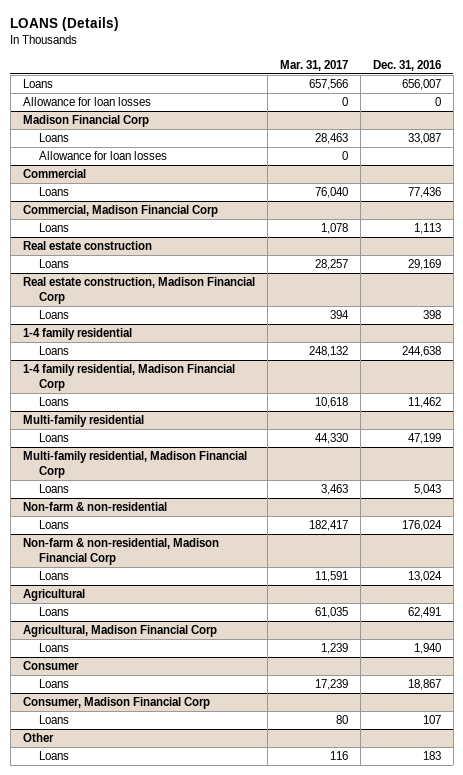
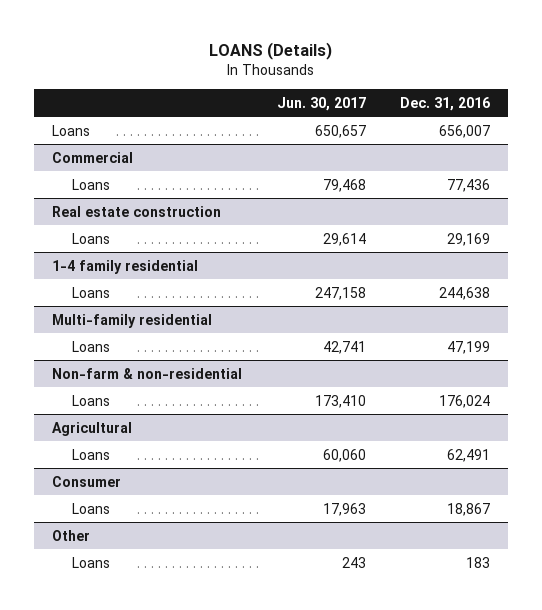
[279,59,348,71] Mar. 31, 2017 -> none
none -> [276,96,366,111] Jun. 30, 2017
[22,97,151,107] Allowance for loan losses -> none
[22,115,149,128] Madison Financial Corp -> none
[38,133,69,143] Loans -> none
[38,151,167,161] Allowance for loan losses -> none
[22,205,218,218] Commercial, Madison Financial Corp -> none
[38,223,69,233] Loans -> none
[22,277,255,304] Real estate construction, Madison Financial Corp -> none
[38,310,69,320] Loans -> none
[22,364,235,391] 1-4 family residential, Madison Financial Corp -> none
[38,397,69,407] Loans -> none
[22,451,247,478] Multi-family residential, Madison Financial Corp -> none
[38,484,69,494] Loans -> none
[22,538,219,565] Non-farm & non-residential, Madison Financial Corp -> none
[38,571,69,581] Loans -> none
[22,625,217,638] Agricultural, Madison Financial Corp -> none
[38,643,69,653] Loans -> none
[22,697,210,710] Consumer, Madison Financial Corp -> none
[38,715,69,725] Loans -> none

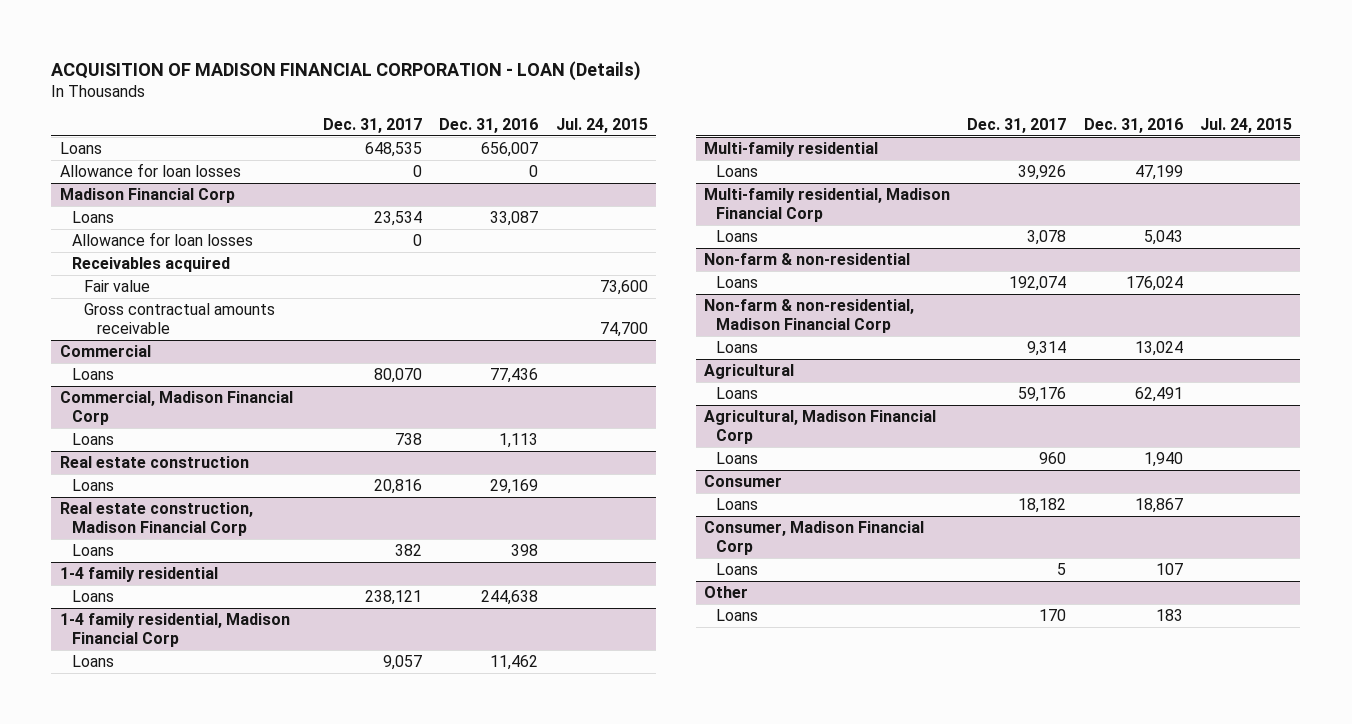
[209,42,333,61] LOANS (Details) -> [51,60,642,81] ACQUISITION OF MADISON FINANCIAL CORPORATION - LOAN (Details)
[276,96,366,111] Jun. 30, 2017 -> none
none -> [323,117,423,133] Dec. 31, 2017
none -> [555,117,648,133] Jul. 24, 2015
none -> [59,163,241,178] Allowance for loan losses
none -> [59,188,235,204] Madison Financial Corp
none -> [72,211,115,224] Loans
none -> [72,232,254,247] Allowance for loan losses
none -> [72,257,231,273] Receivables acquired
none -> [84,280,151,293] Fair value
none -> [84,303,276,334] Gross contractual amounts receivable
none -> [59,391,293,425] Commercial, Madison Financial Corp
none -> [72,433,115,446] Loans
none -> [59,502,253,536] Real estate construction, Madison Financial Corp
none -> [72,544,115,557] Loans
none -> [59,613,290,647] 1-4 family residential, Madison Financial Corp
none -> [72,655,115,668] Loans
none -> [704,188,951,222] Multi-family residential, Madison Financial Corp
none -> [716,230,759,243] Loans
none -> [704,299,915,333] Non-farm & non-residential, Madison Financial Corp
none -> [716,341,759,354] Loans
none -> [704,410,937,444] Agricultural, Madison Financial Corp
none -> [716,452,759,465] Loans
none -> [704,521,925,555] Consumer, Madison Financial Corp
none -> [716,563,759,576] Loans

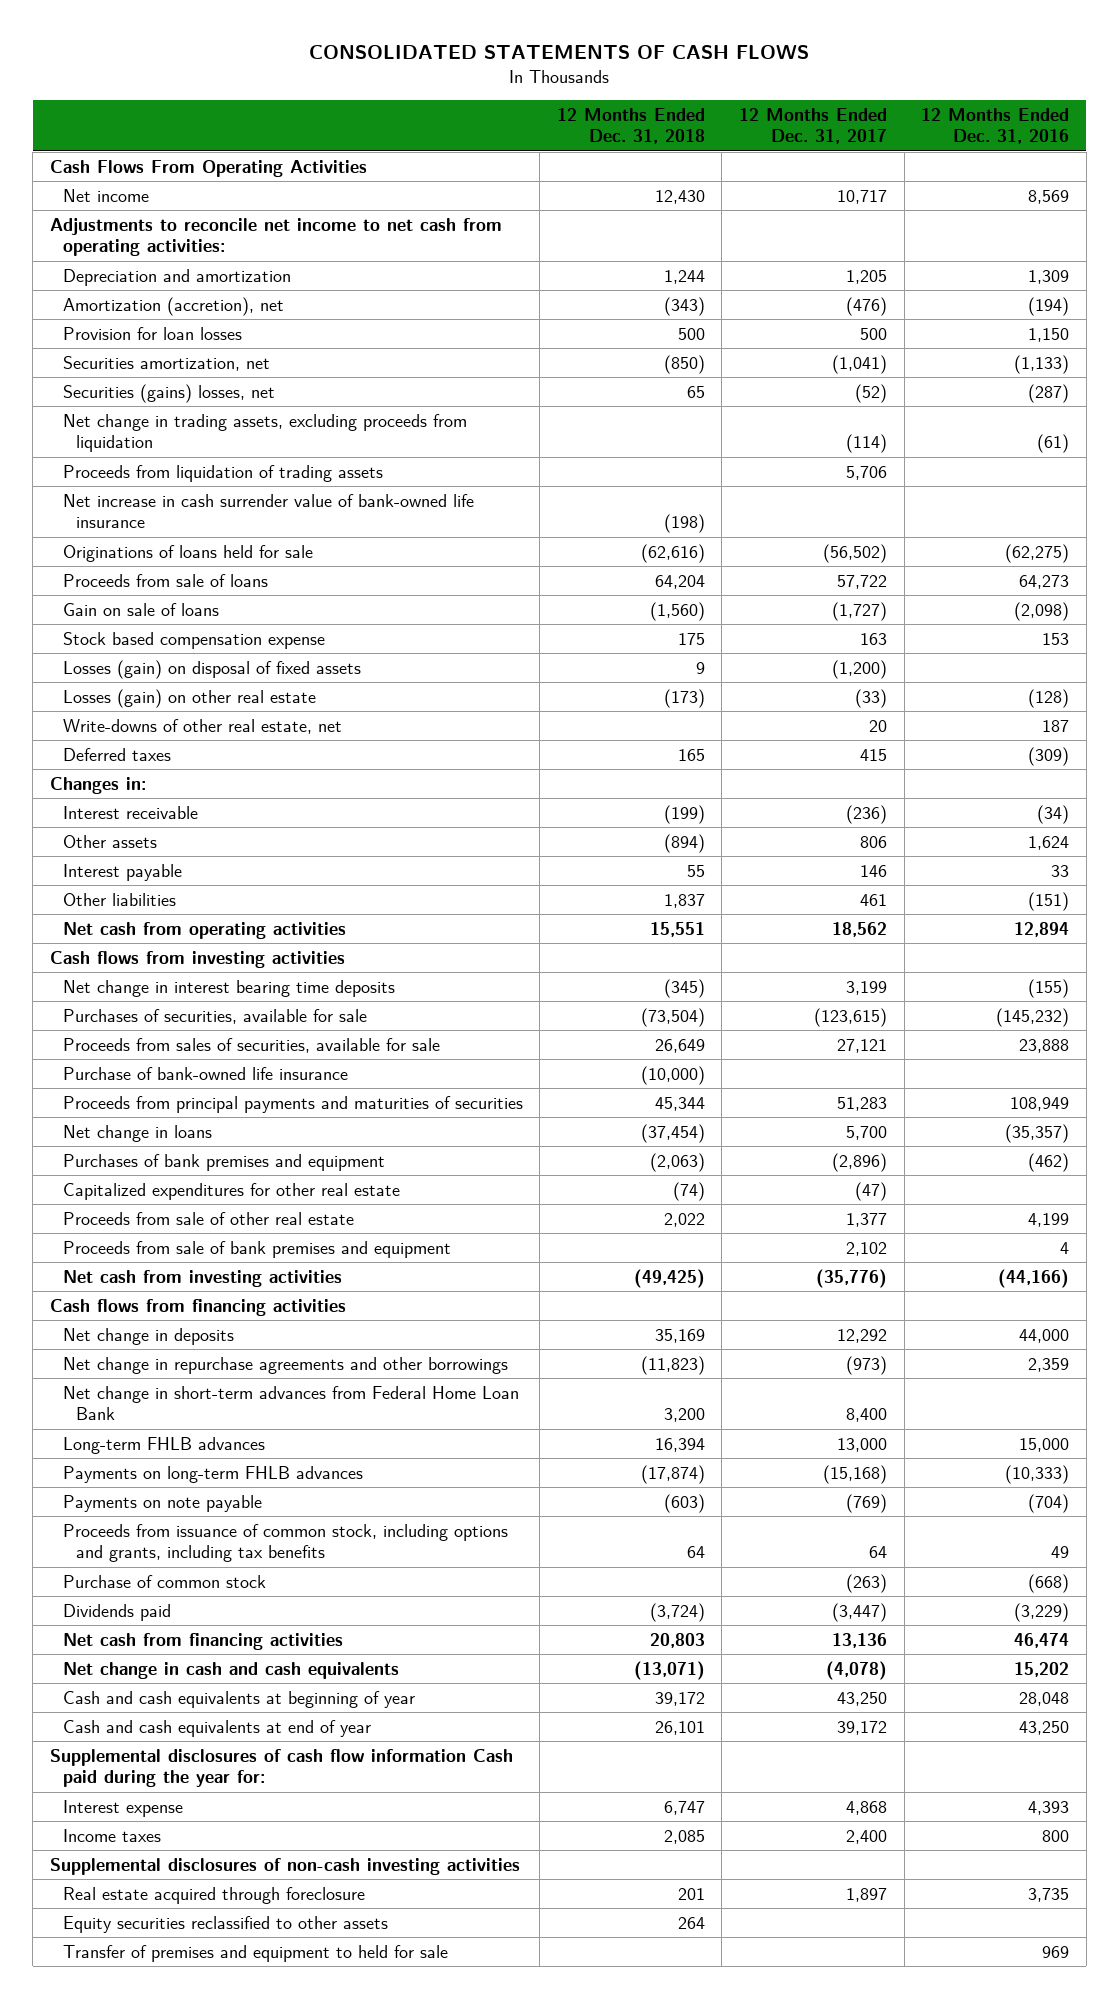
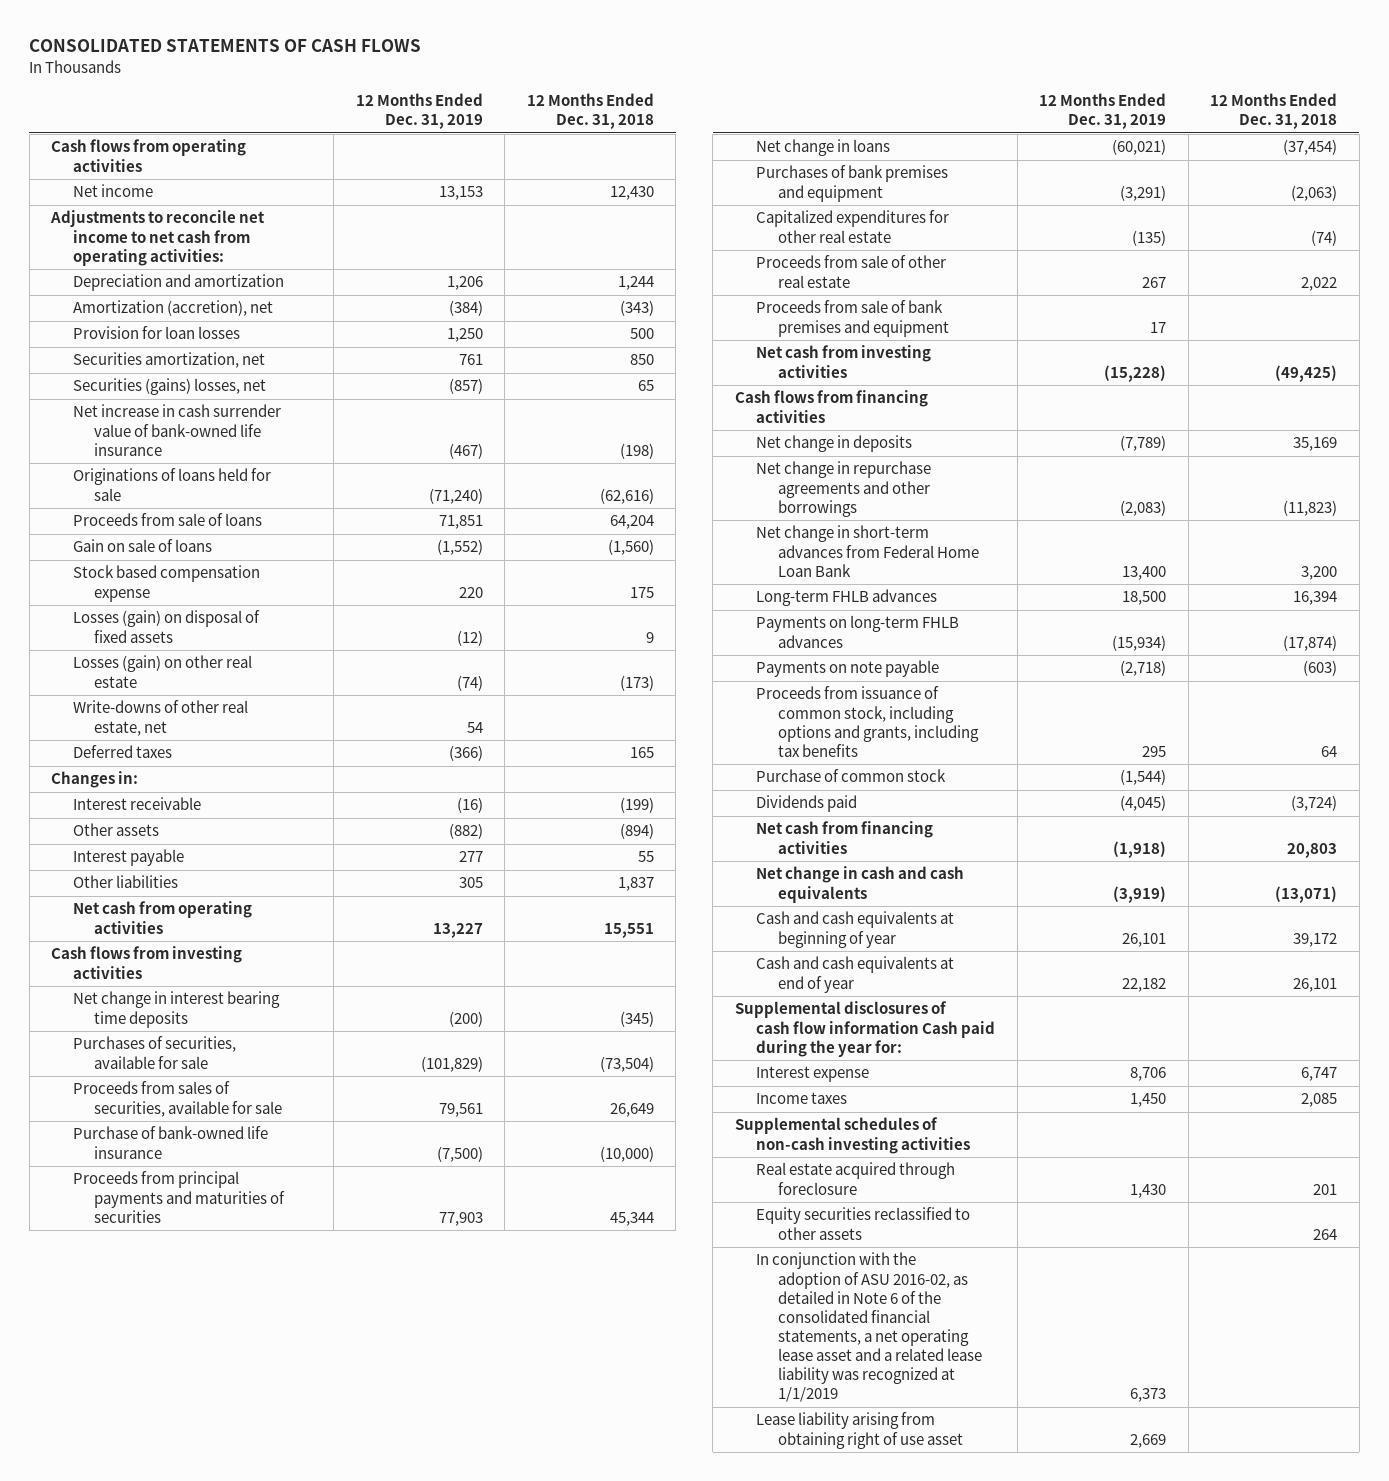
[738,107,887,144] 12 Months Ended Dec. 31, 2017 -> none
[921,107,1070,144] 12 Months Ended Dec. 31, 2016 -> none
none -> [355,92,483,130] 12 Months Ended Dec. 31, 2019
[49,159,367,177] Cash Flows From Operating Activities -> [51,139,247,172] Cash flows from operating activities
[663,354,705,374] (850) -> [629,354,654,366] 850
[62,413,467,452] Net change in trading assets, excluding proceeds from liquidation -> none
[62,464,383,482] Proceeds from liquidation of trading assets -> none
[49,1857,520,1875] Supplemental disclosures of non-cash investing activities -> [734,1117,971,1154] Supplemental schedules of non-cash investing activities
[62,1944,448,1962] Transfer of premises and equipment to held for sale -> none
none -> [756,1252,982,1403] In conjunction with the adoption of ASU 2016-02, as detailed in Note 6 of the consolidated financial statements, a net operating lease asset and a related lease liability was recognized at 1/1/2019
none -> [756,1412,963,1449] Lease liability arising from obtaining right of use asset

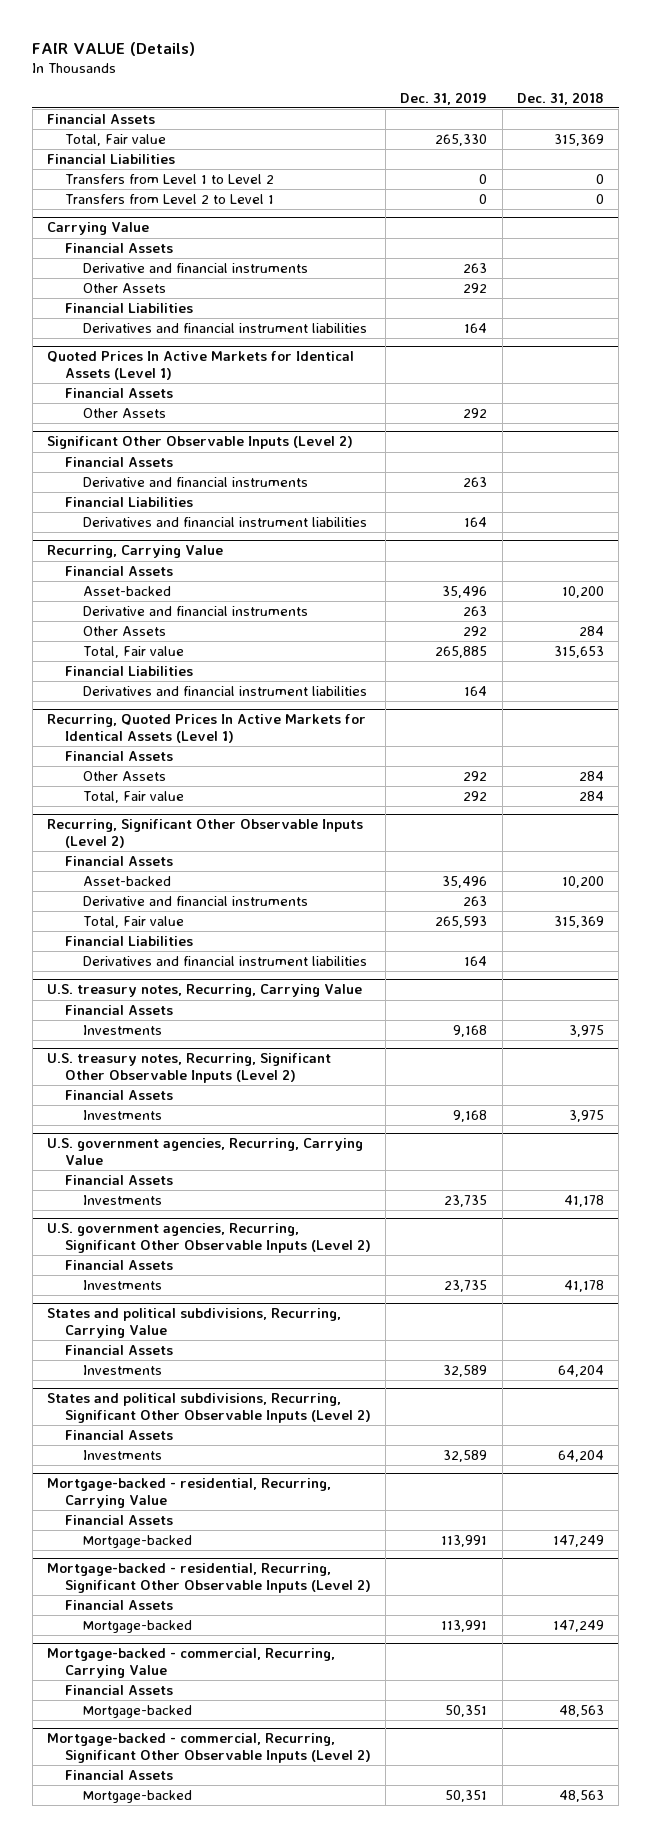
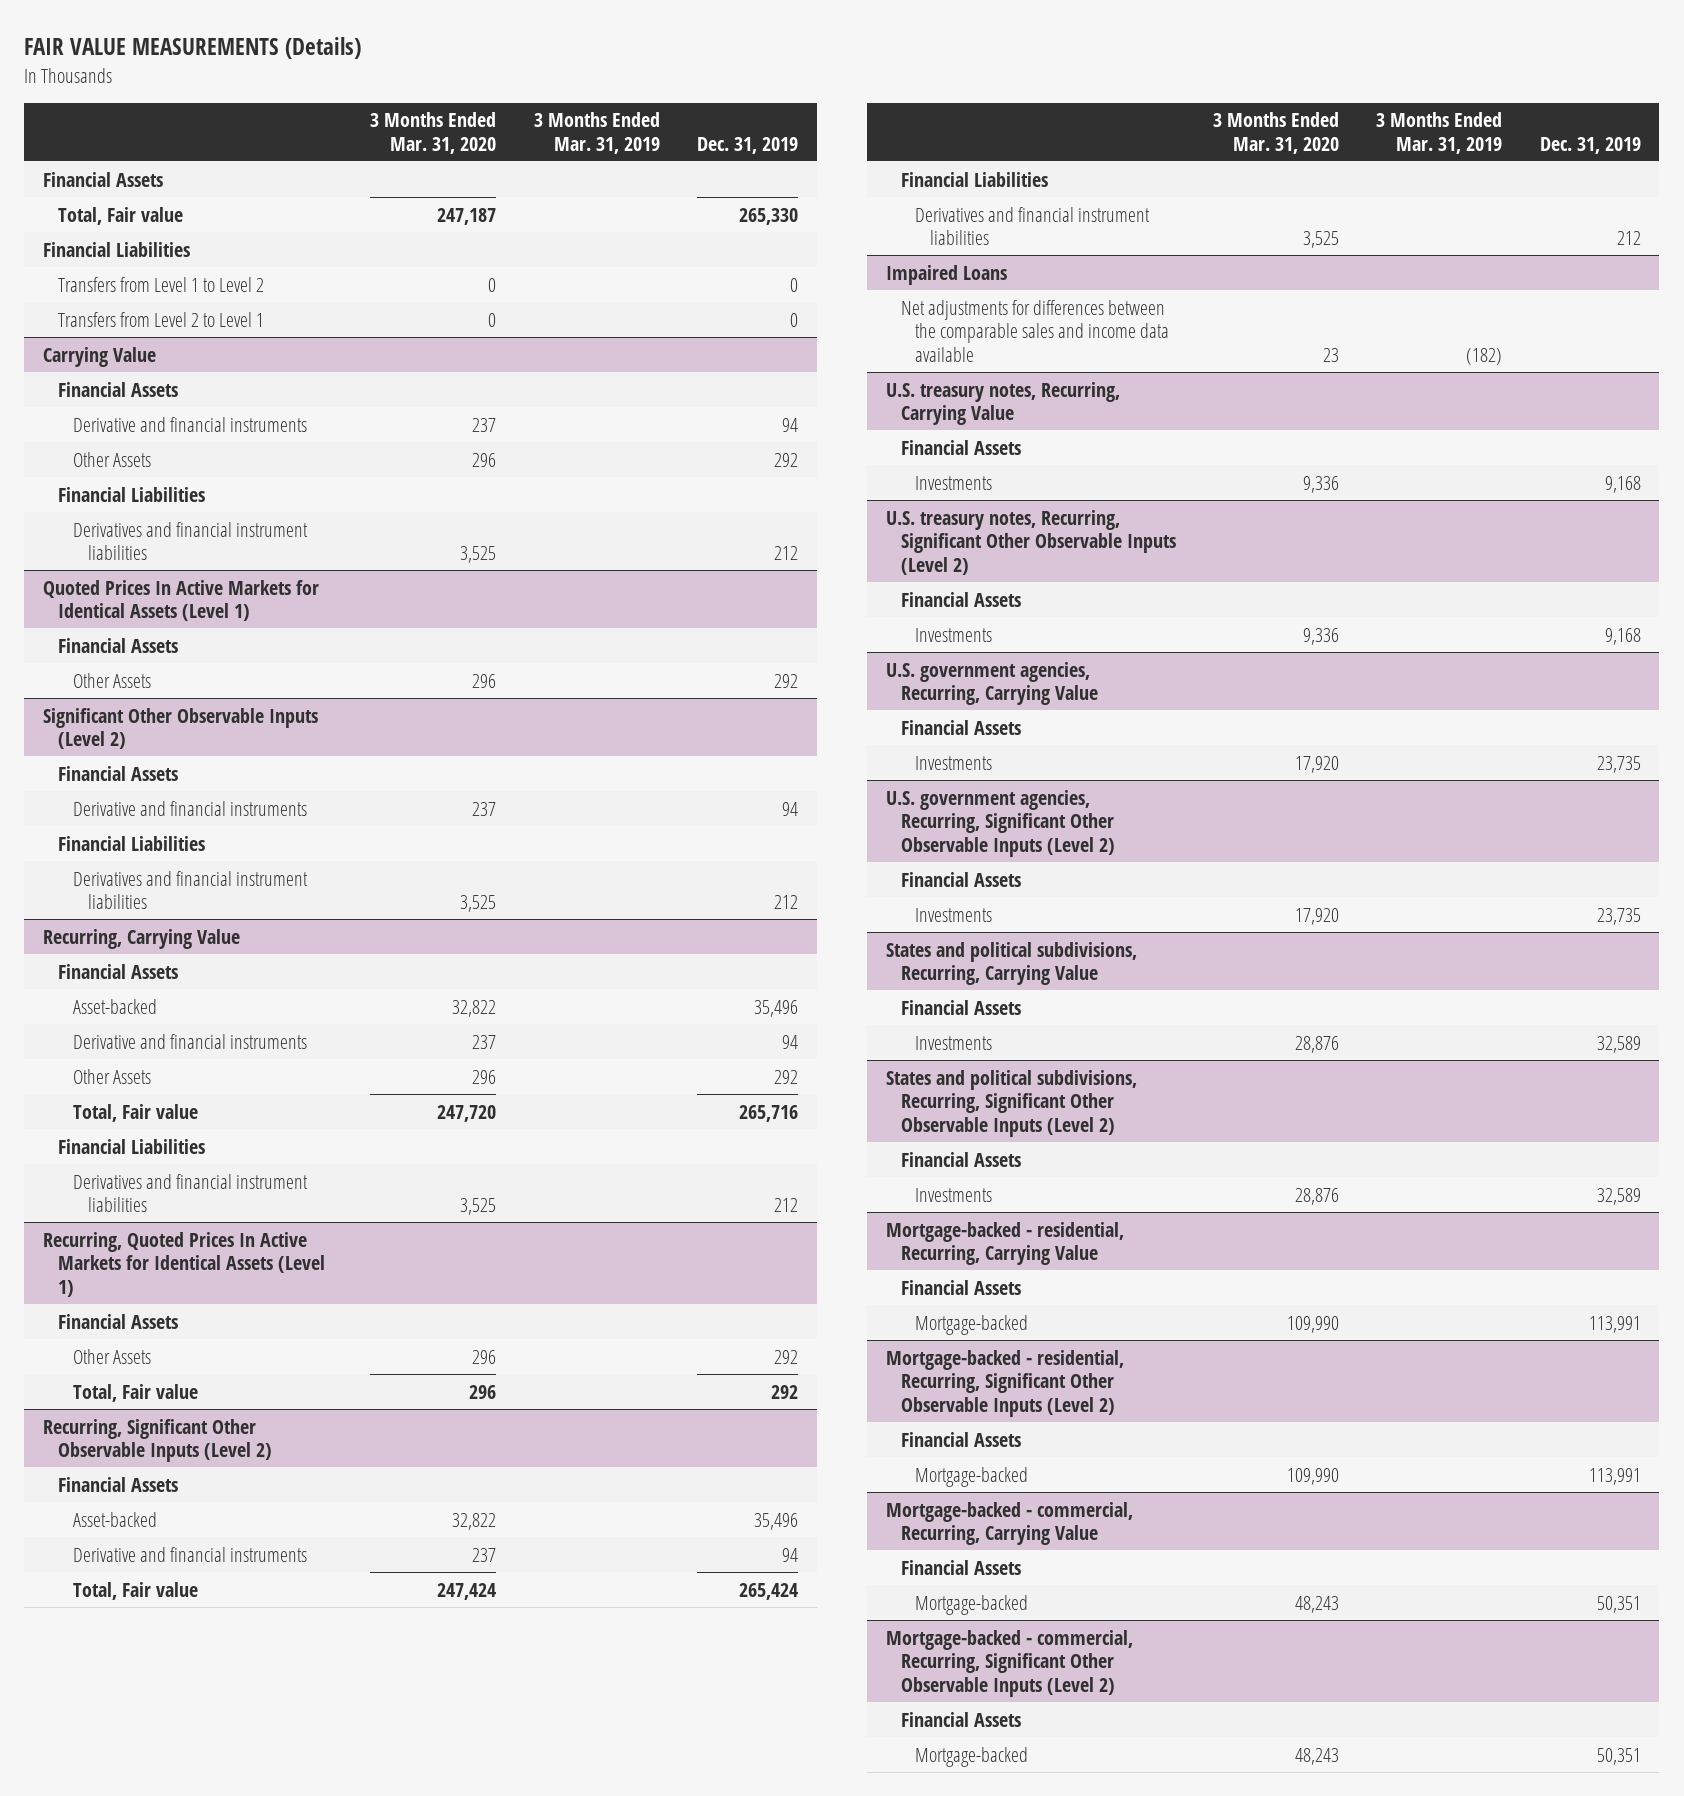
[32,42,196,57] FAIR VALUE (Details) -> [24,37,362,60] FAIR VALUE MEASUREMENTS (Details)
[517,91,605,105] Dec. 31, 2018 -> none
none -> [370,112,497,154] 3 Months Ended Mar. 31, 2020
none -> [533,112,660,154] 3 Months Ended Mar. 31, 2019
[463,262,488,273] 263 -> [782,417,799,432] 94
[464,322,488,333] 164 -> [774,546,799,561] 212
[463,476,488,487] 263 -> [782,801,799,816] 94
[464,516,488,527] 164 -> [774,895,799,910] 212
[463,605,488,616] 263 -> [782,1034,799,1049] 94
[435,645,488,658] 265,885 -> [739,1104,799,1122] 265,716
[464,685,488,696] 164 -> [774,1198,799,1213] 212
[463,895,488,906] 263 -> [782,1547,799,1562] 94
[435,915,488,928] 265,593 -> [739,1582,799,1600] 265,424
[464,955,488,966] 164 -> [1616,231,1641,246] 212
none -> [885,264,1007,285] Impaired Loans
none -> [900,299,1170,362] Net adjustments for differences between the comparable sales and income data available

